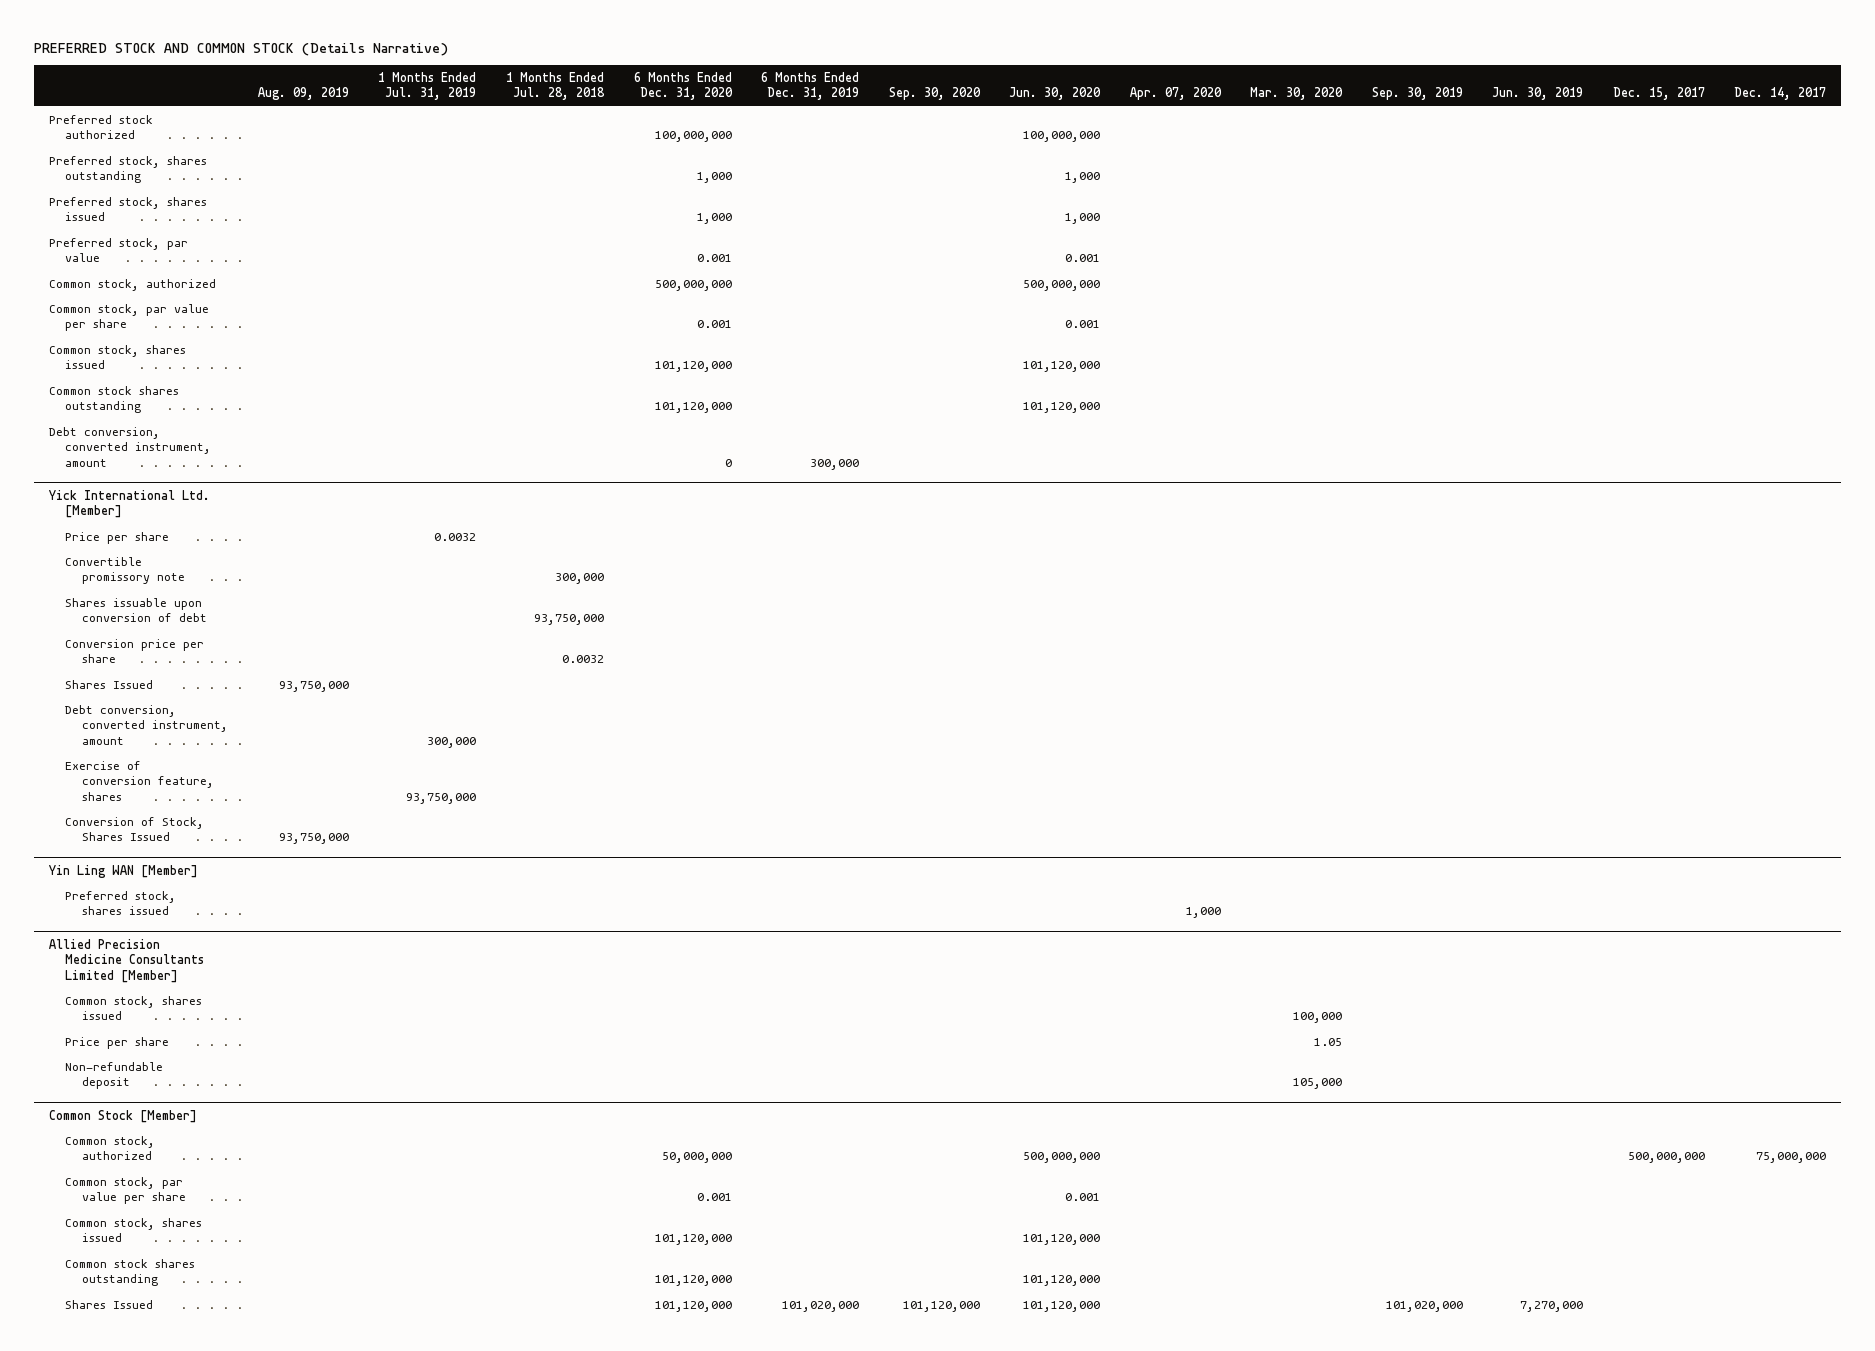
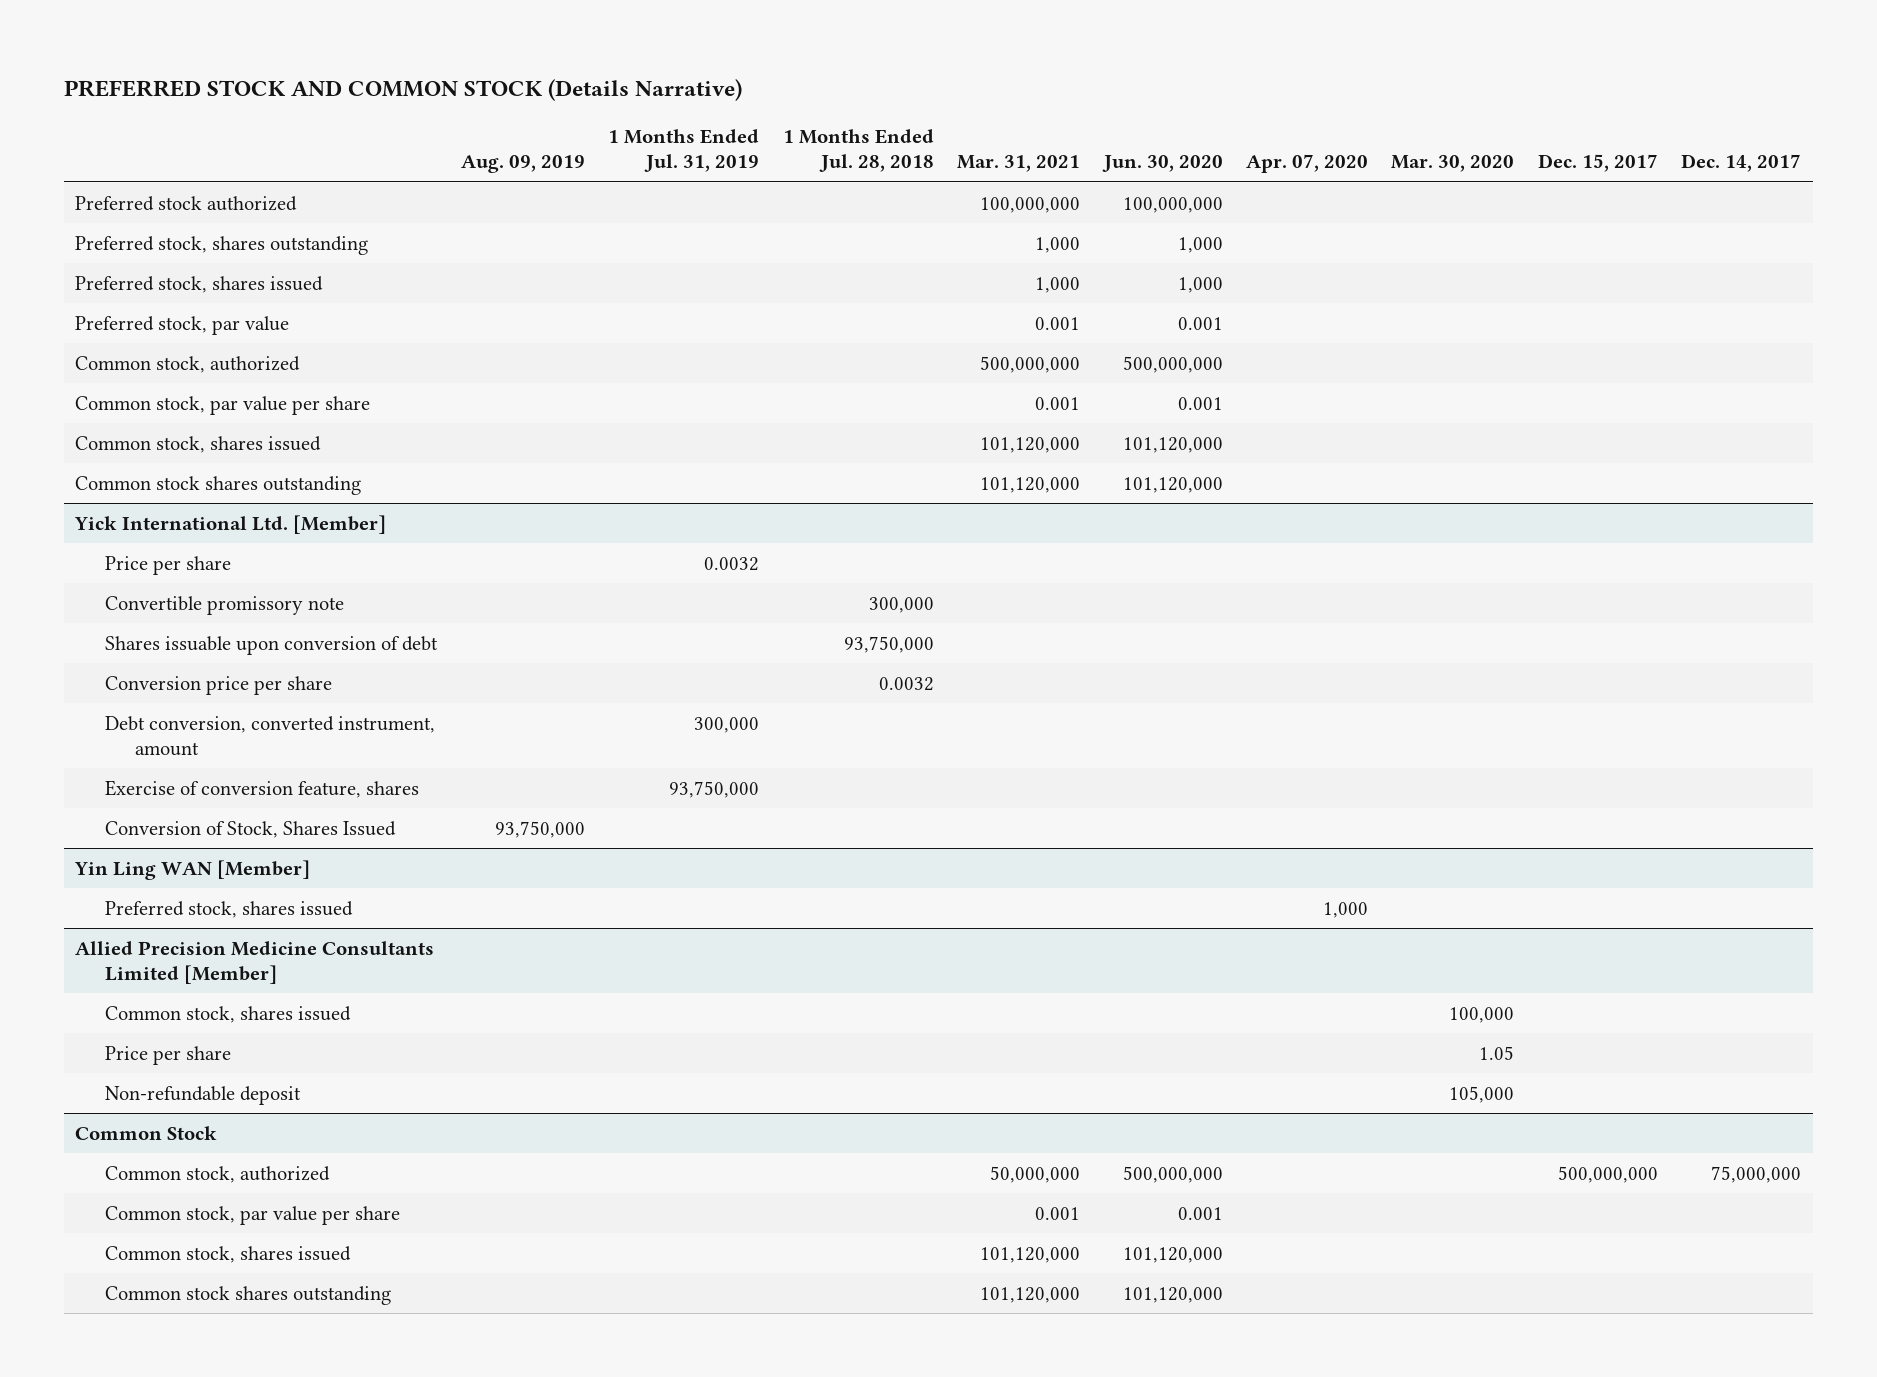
[633,71,733,101] 6 Months Ended Dec. 31, 2020 -> none
[761,71,860,101] 6 Months Ended Dec. 31, 2019 -> none
[888,87,981,101] Sep. 30, 2020 -> none
[1371,87,1463,101] Sep. 30, 2019 -> none
[1492,87,1584,101] Jun. 30, 2019 -> none
none -> [957,155,1081,173] Mar. 31, 2021
[48,426,212,467] Debt conversion, converted instrument, amount -> none
[65,679,154,689] Shares Issued -> none
[48,1109,197,1123] Common Stock [Member] -> [75,1125,218,1140] Common Stock
[65,1299,154,1309] Shares Issued -> none

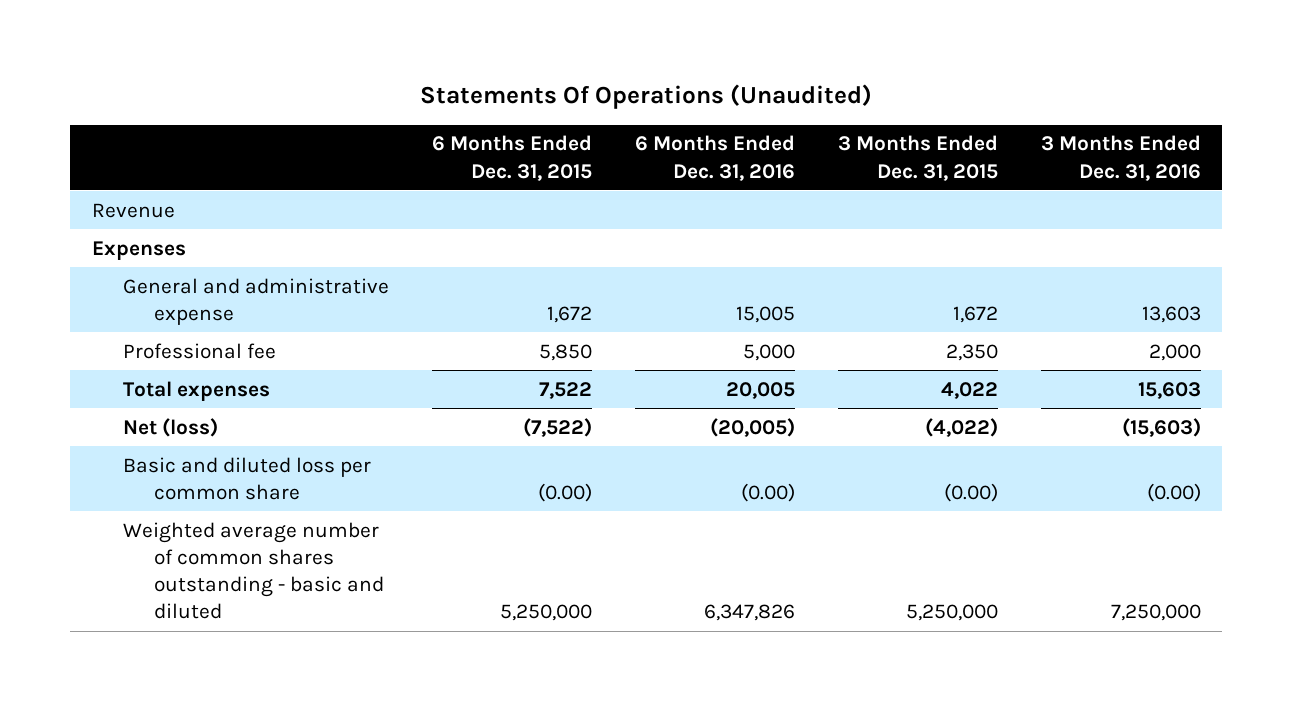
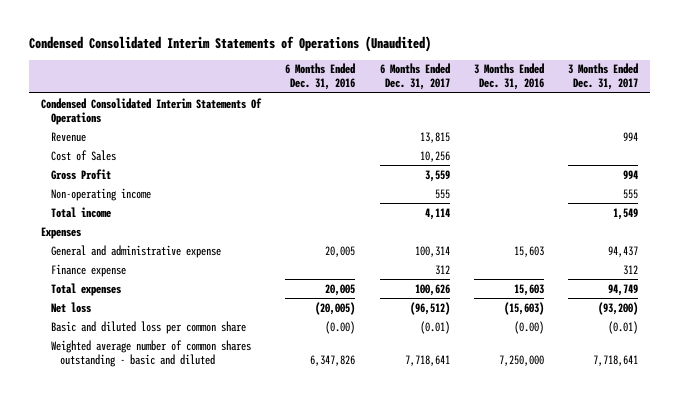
[420,84,873,110] Statements Of Operations (Unaudited) -> [29,35,432,52] Condensed Consolidated Interim Statements of Operations (Unaudited)
[431,135,592,181] 6 Months Ended Dec. 31, 2015 -> none
[837,135,998,181] 3 Months Ended Dec. 31, 2015 -> none
none -> [379,63,450,91] 6 Months Ended Dec. 31, 2017
none -> [567,63,638,91] 3 Months Ended Dec. 31, 2017
none -> [41,97,263,125] Condensed Consolidated Interim Statements Of Operations
none -> [50,149,116,161] Cost of Sales
none -> [50,168,111,180] Gross Profit
none -> [50,187,151,201] Non-operating income
none -> [50,206,111,218] Total income
[122,342,276,359] Professional fee -> none
[735,305,795,323] 15,005 -> [325,245,356,257] 20,005
[1141,305,1201,323] 13,603 -> [513,245,544,257] 15,603
none -> [50,263,126,277] Finance expense
[122,417,218,437] Net (loss) -> [50,301,91,313] Net loss

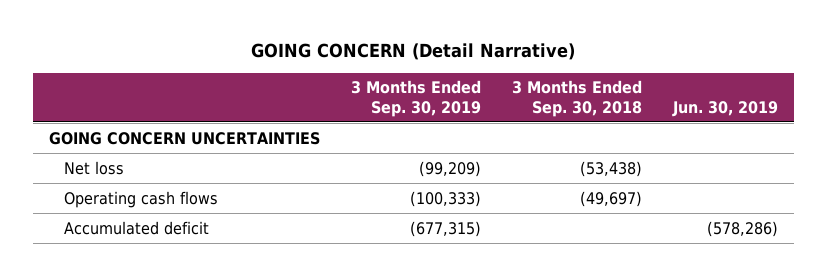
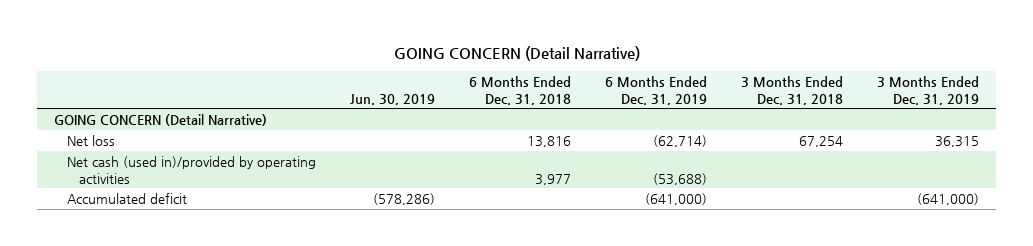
[350,80,481,117] 3 Months Ended Sep. 30, 2019 -> none
[511,80,642,117] 3 Months Ended Sep. 30, 2018 -> none
none -> [468,76,571,105] 6 Months Ended Dec. 31, 2018
none -> [604,76,707,105] 6 Months Ended Dec. 31, 2019
none -> [740,76,843,105] 3 Months Ended Dec. 31, 2018
none -> [876,76,979,105] 3 Months Ended Dec. 31, 2019
[48,131,320,145] GOING CONCERN UNCERTAINTIES -> none
none -> [54,114,268,127] GOING CONCERN (Detail Narrative)
[64,190,219,208] Operating cash flows -> [66,156,316,184] Net cash (used in)/provided by operating activities

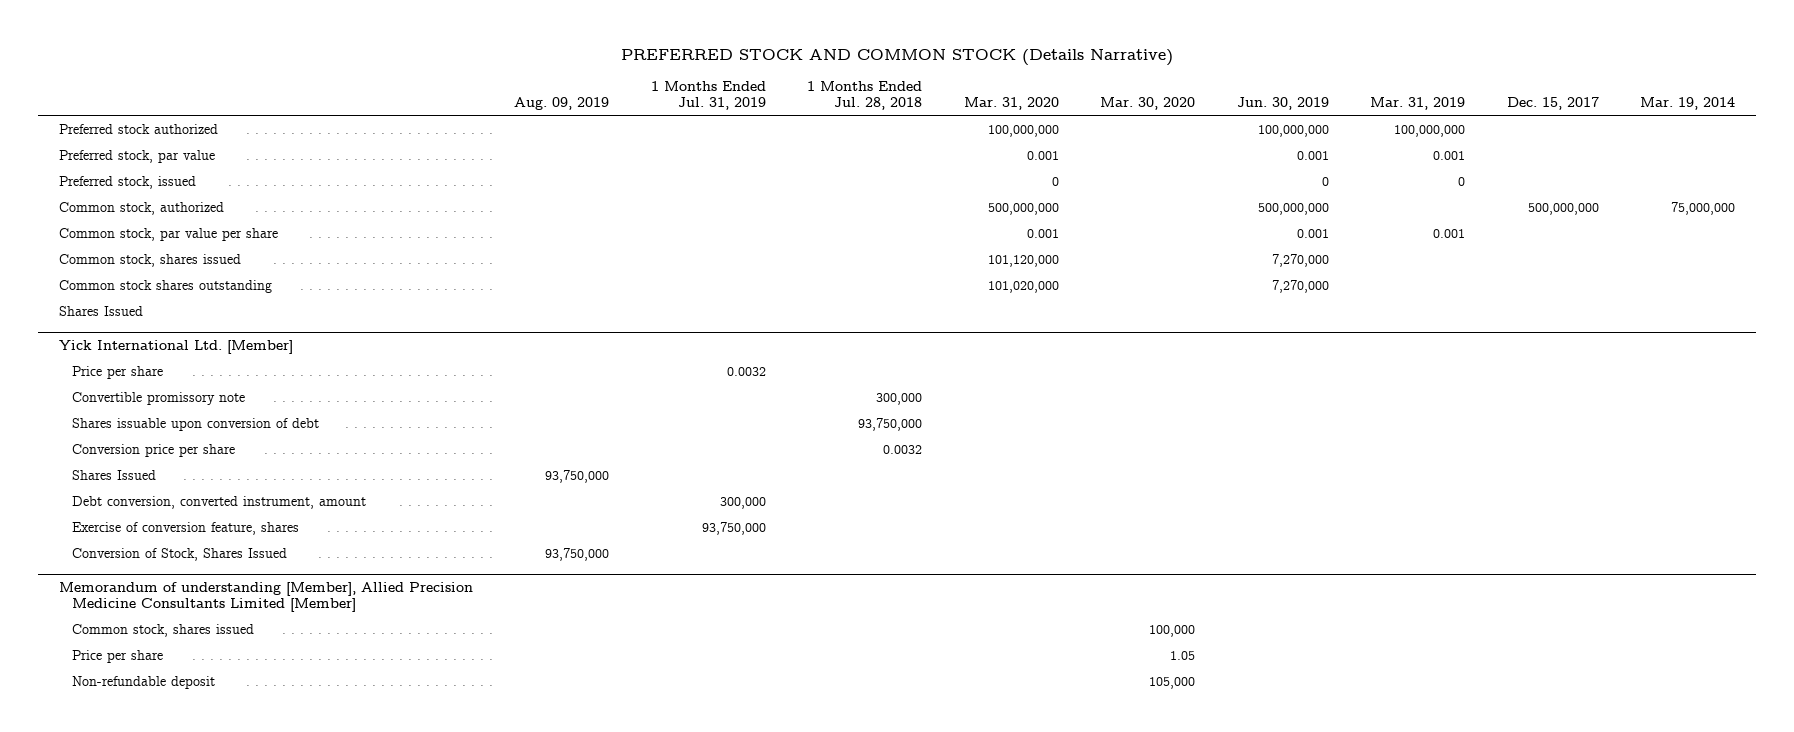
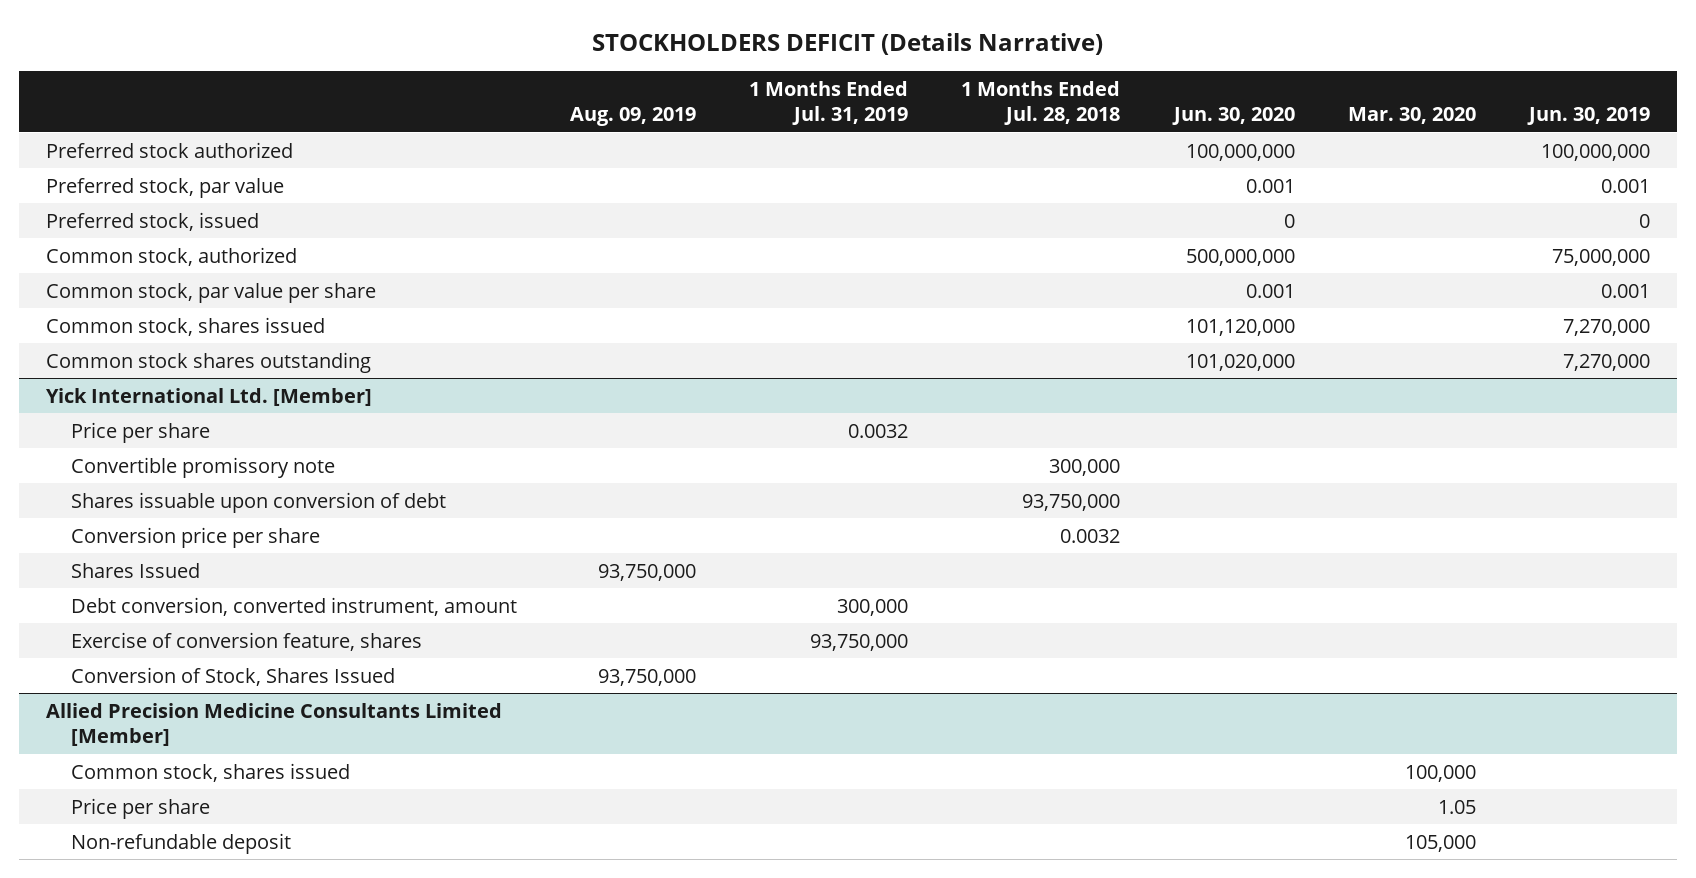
[621,48,1174,66] PREFERRED STOCK AND COMMON STOCK (Details Narrative) -> [591,32,1103,55] STOCKHOLDERS DEFICIT (Details Narrative)
[963,97,1059,111] Mar. 31, 2020 -> none
[1370,97,1466,111] Mar. 31, 2019 -> none
[1506,97,1599,111] Dec. 15, 2017 -> none
[1640,97,1736,111] Mar. 19, 2014 -> none
none -> [1171,106,1295,125] Jun. 30, 2020
[1257,202,1329,215] 500,000,000 -> [1552,248,1651,266] 75,000,000
[58,305,143,316] Shares Issued -> none
[58,581,473,612] Memorandum of understanding [Member], Allied Precision Medicine Consultants Limited [Member] -> [45,702,502,747] Allied Precision Medicine Consultants Limited [Member]

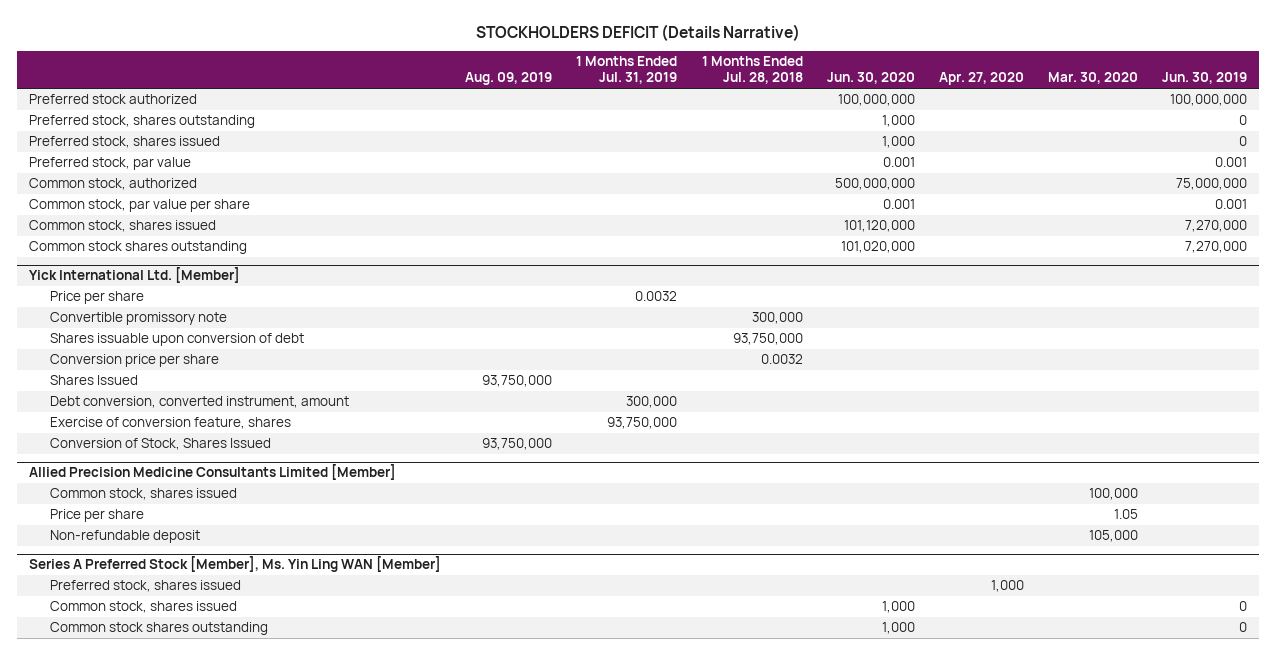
none -> [938,72,1024,86] Apr. 27, 2020
none -> [29,115,256,129] Preferred stock, shares outstanding
none -> [29,136,221,149] Preferred stock, shares issued
[45,211,259,231] Preferred stock, issued -> none
none -> [29,556,442,573] Series A Preferred Stock [Member], Ms. Yin Ling WAN [Member]
none -> [50,580,242,593] Preferred stock, shares issued
none -> [50,601,238,614] Common stock, shares issued
none -> [50,622,269,636] Common stock shares outstanding

